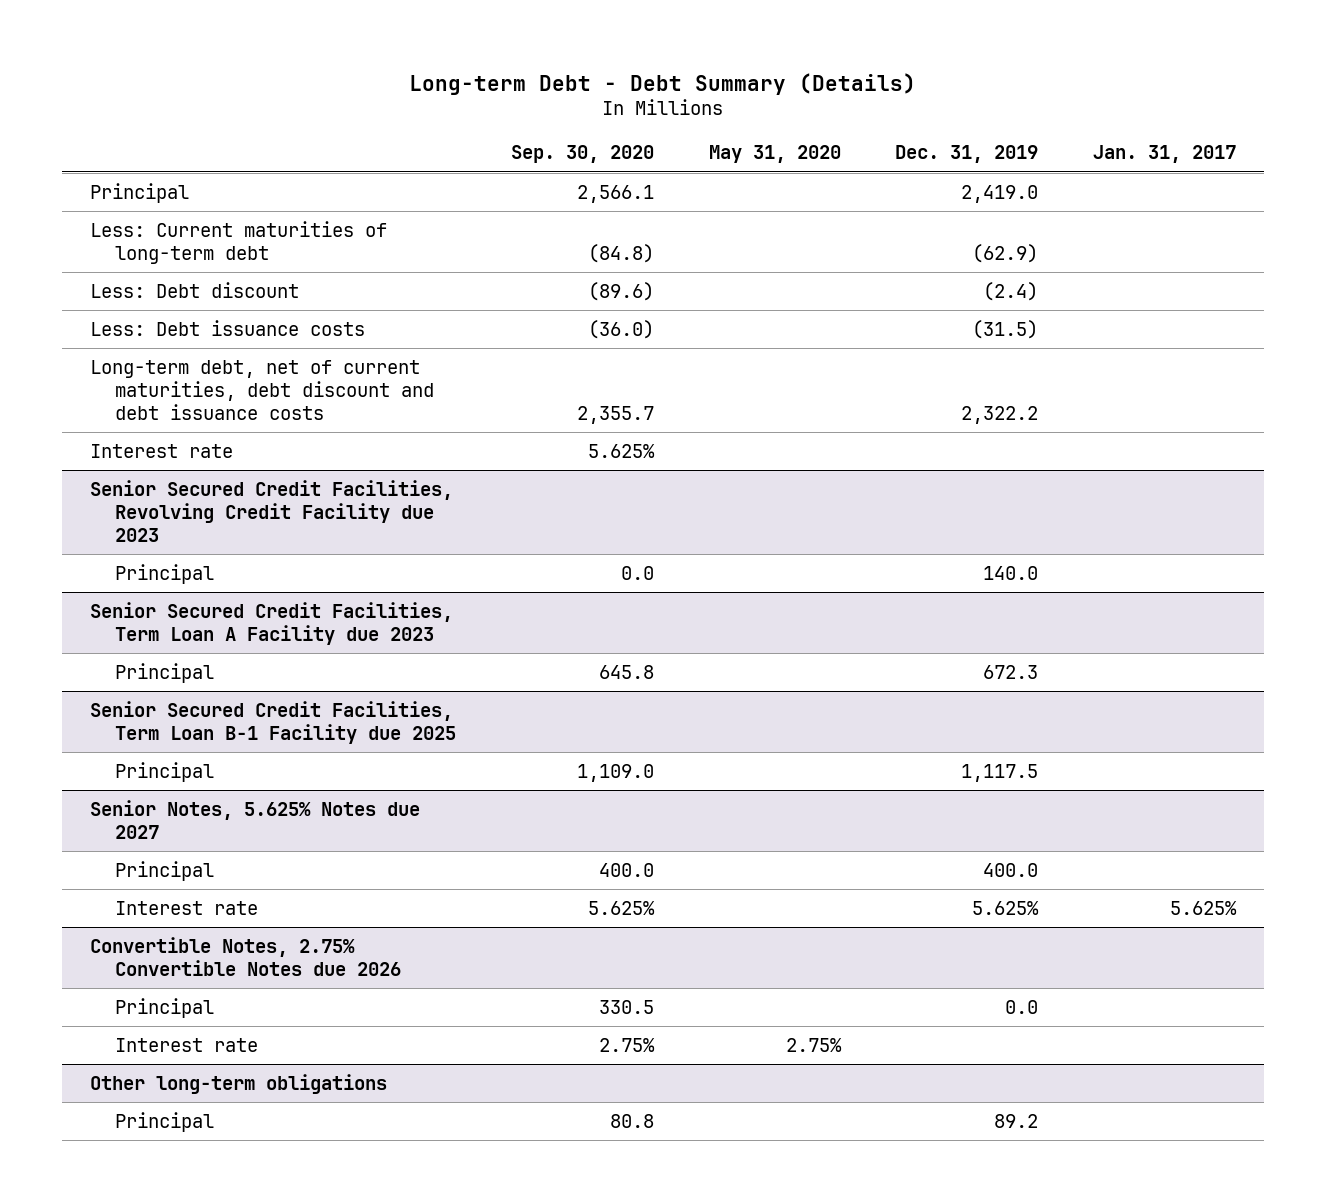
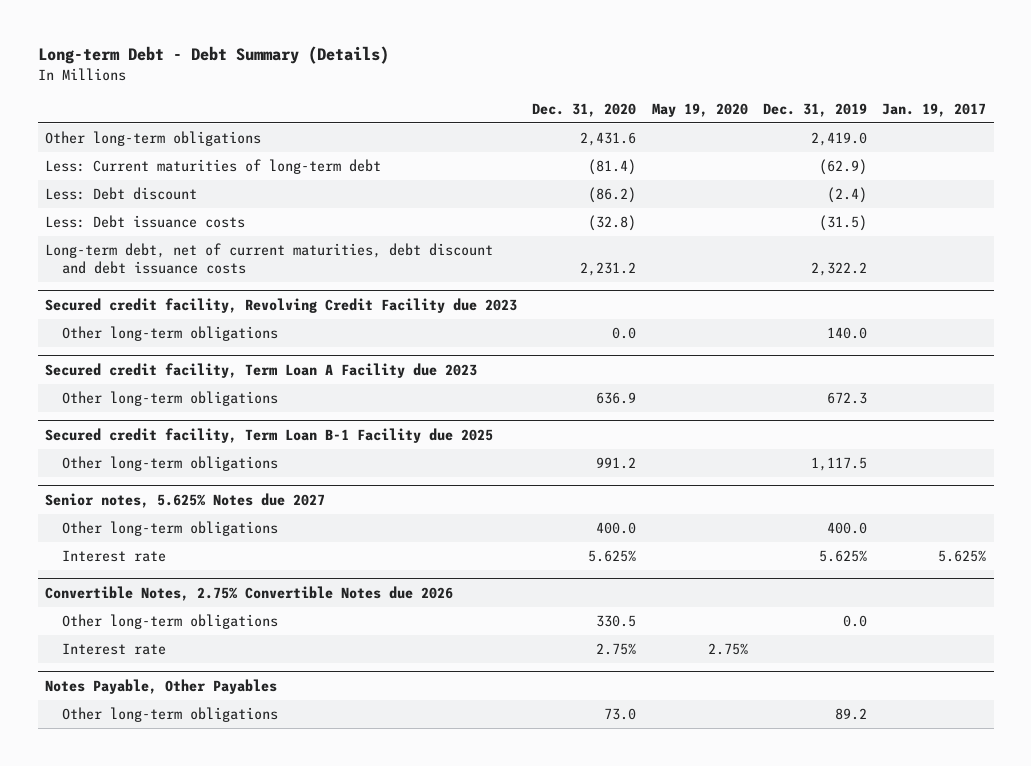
[510,145,654,164] Sep. 30, 2020 -> none
[708,145,841,164] May 31, 2020 -> none
[1093,145,1237,164] Jan. 31, 2017 -> none
none -> [532,102,637,117] Dec. 31, 2020
none -> [651,102,748,117] May 19, 2020
none -> [882,102,987,117] Jan. 19, 2017
[89,182,189,203] Principal -> [45,131,262,147] Other long-term obligations
[89,443,233,458] Interest rate -> none
[89,479,453,543] Senior Secured Credit Facilities, Revolving Credit Facility due 2023 -> [45,298,518,314] Secured credit facility, Revolving Credit Facility due 2023
[114,563,214,584] Principal -> [62,326,279,342] Other long-term obligations
[89,601,453,645] Senior Secured Credit Facilities, Term Loan A Facility due 2023 -> [45,363,478,379] Secured credit facility, Term Loan A Facility due 2023
[114,662,214,683] Principal -> [62,391,279,407] Other long-term obligations
[89,700,456,744] Senior Secured Credit Facilities, Term Loan B-1 Facility due 2025 -> [45,428,494,444] Secured credit facility, Term Loan B-1 Facility due 2025
[114,761,214,782] Principal -> [62,456,279,472] Other long-term obligations
[89,799,420,839] Senior Notes, 5.625% Notes due 2027 -> [45,493,326,509] Senior notes, 5.625% Notes due 2027
[114,860,214,881] Principal -> [62,521,279,537] Other long-term obligations
[114,997,214,1018] Principal -> [62,614,279,630] Other long-term obligations
[89,1073,387,1094] Other long-term obligations -> [45,679,278,695] Notes Payable, Other Payables
[114,1111,214,1132] Principal -> [62,707,279,723] Other long-term obligations

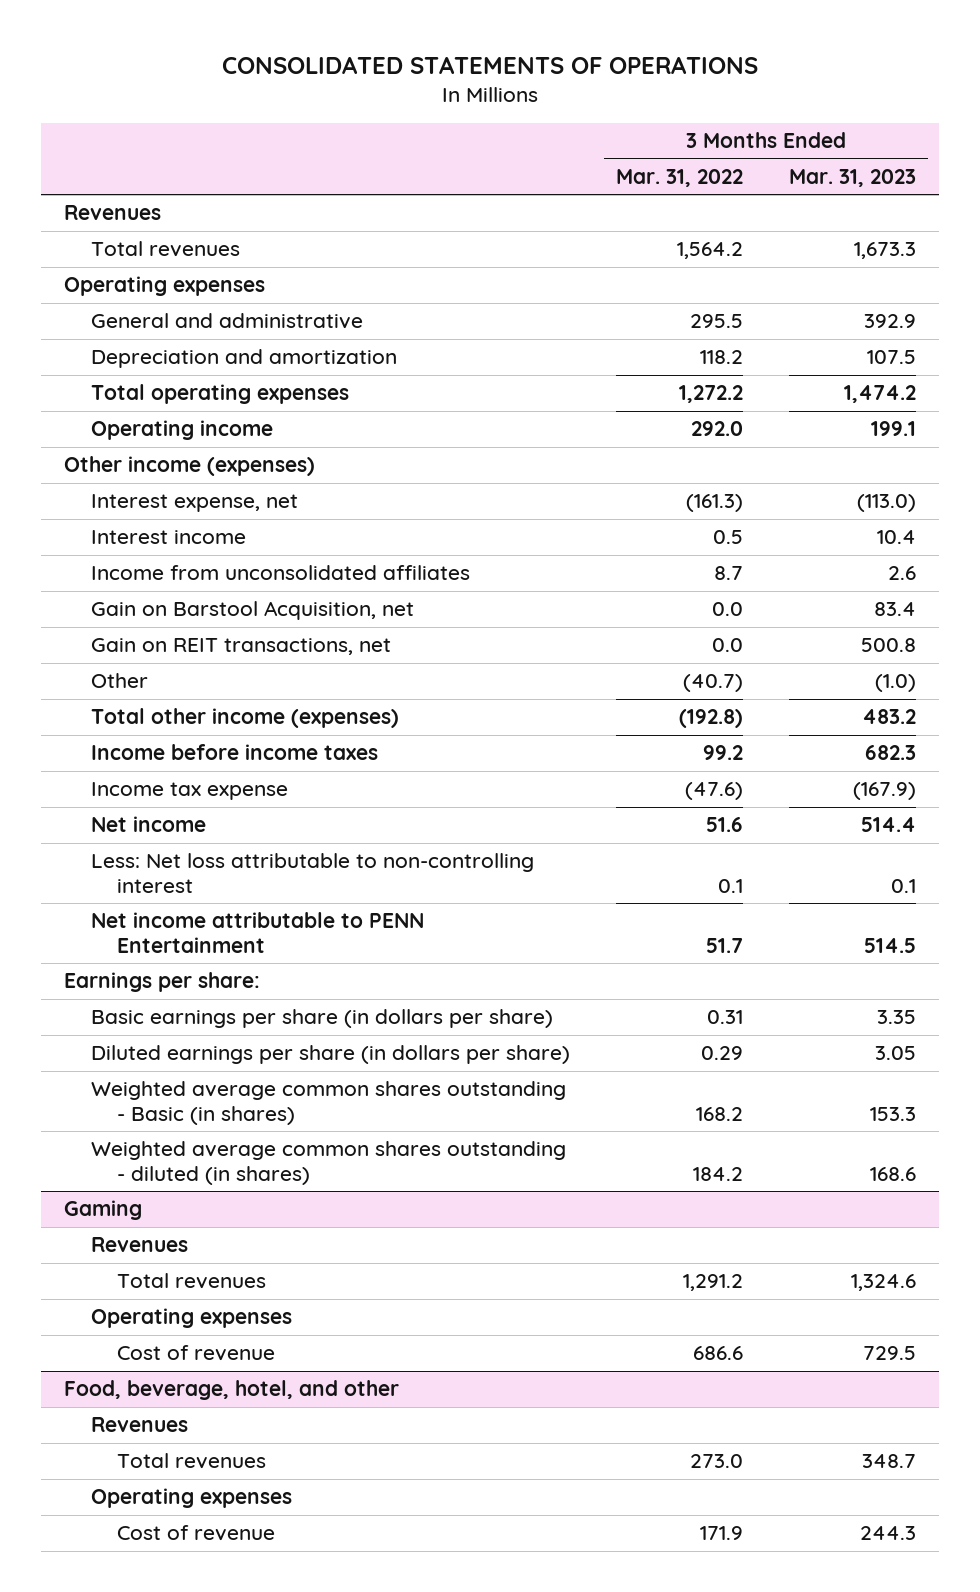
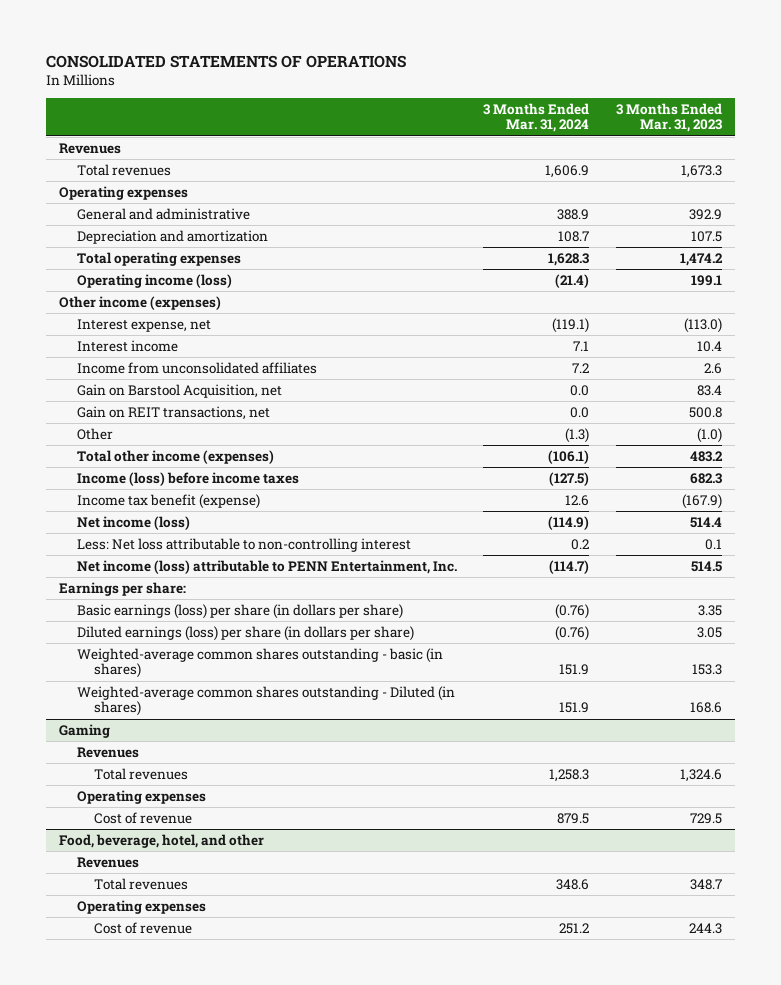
[615,169,743,188] Mar. 31, 2022 -> none
none -> [483,102,590,133] 3 Months Ended Mar. 31, 2024
[90,420,273,441] Operating income -> [76,273,232,288] Operating income (loss)
[90,744,378,761] Income before income taxes -> [76,471,299,486] Income (loss) before income taxes
[90,782,288,801] Income tax expense -> [76,493,260,509] Income tax benefit (expense)
[90,816,206,833] Net income -> [76,515,190,530] Net income (loss)
[90,912,424,954] Net income attributable to PENN Entertainment -> [76,559,457,574] Net income (loss) attributable to PENN Entertainment, Inc.
[90,1009,553,1029] Basic earnings per share (in dollars per share) -> [76,603,403,619] Basic earnings (loss) per share (in dollars per share)
[90,1045,570,1065] Diluted earnings per share (in dollars per share) -> [76,625,414,641] Diluted earnings (loss) per share (in dollars per share)
[90,1081,566,1126] Weighted average common shares outstanding - Basic (in shares) -> [76,647,443,679] Weighted-average common shares outstanding - basic (in shares)
[90,1141,566,1186] Weighted average common shares outstanding - diluted (in shares) -> [76,685,455,717] Weighted-average common shares outstanding - Diluted (in shares)

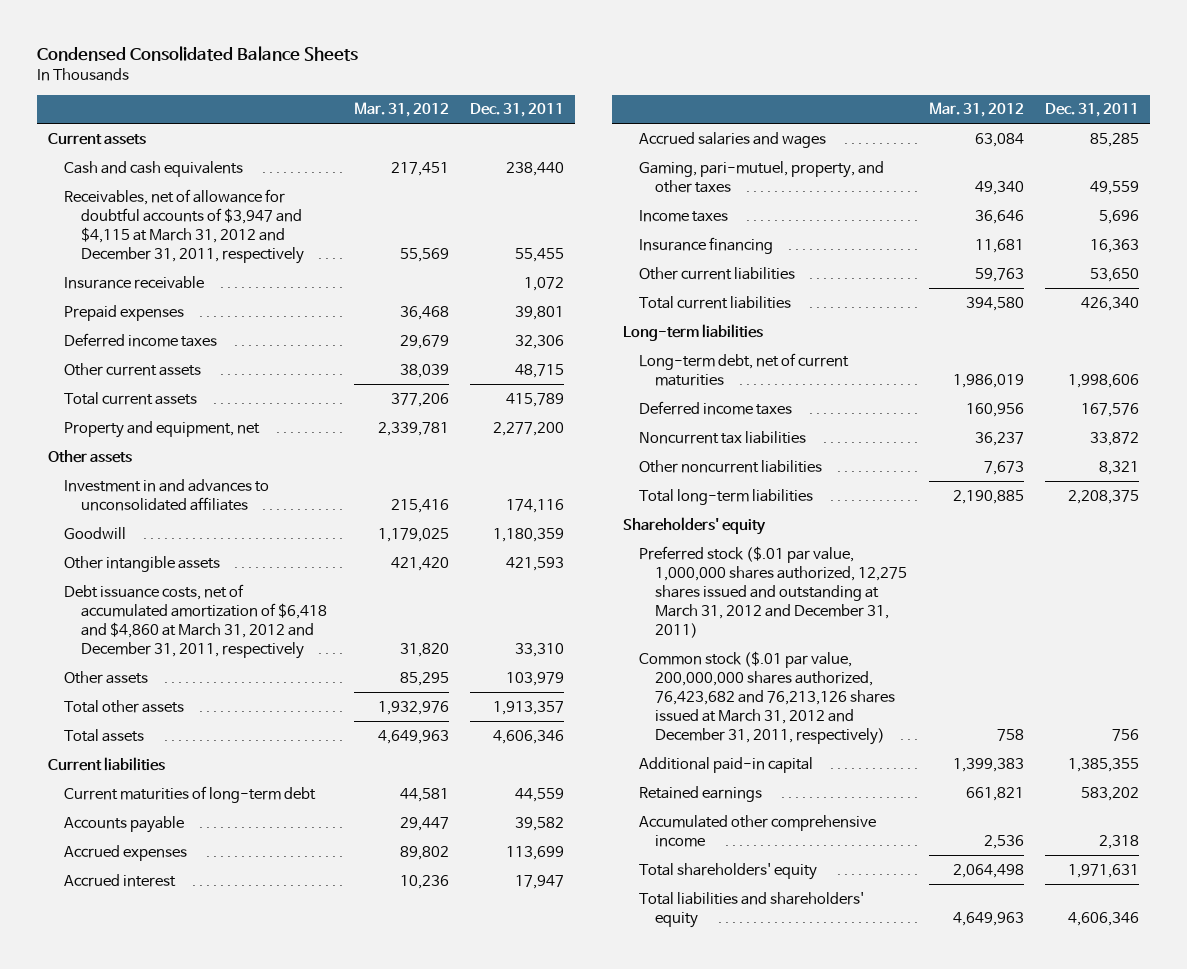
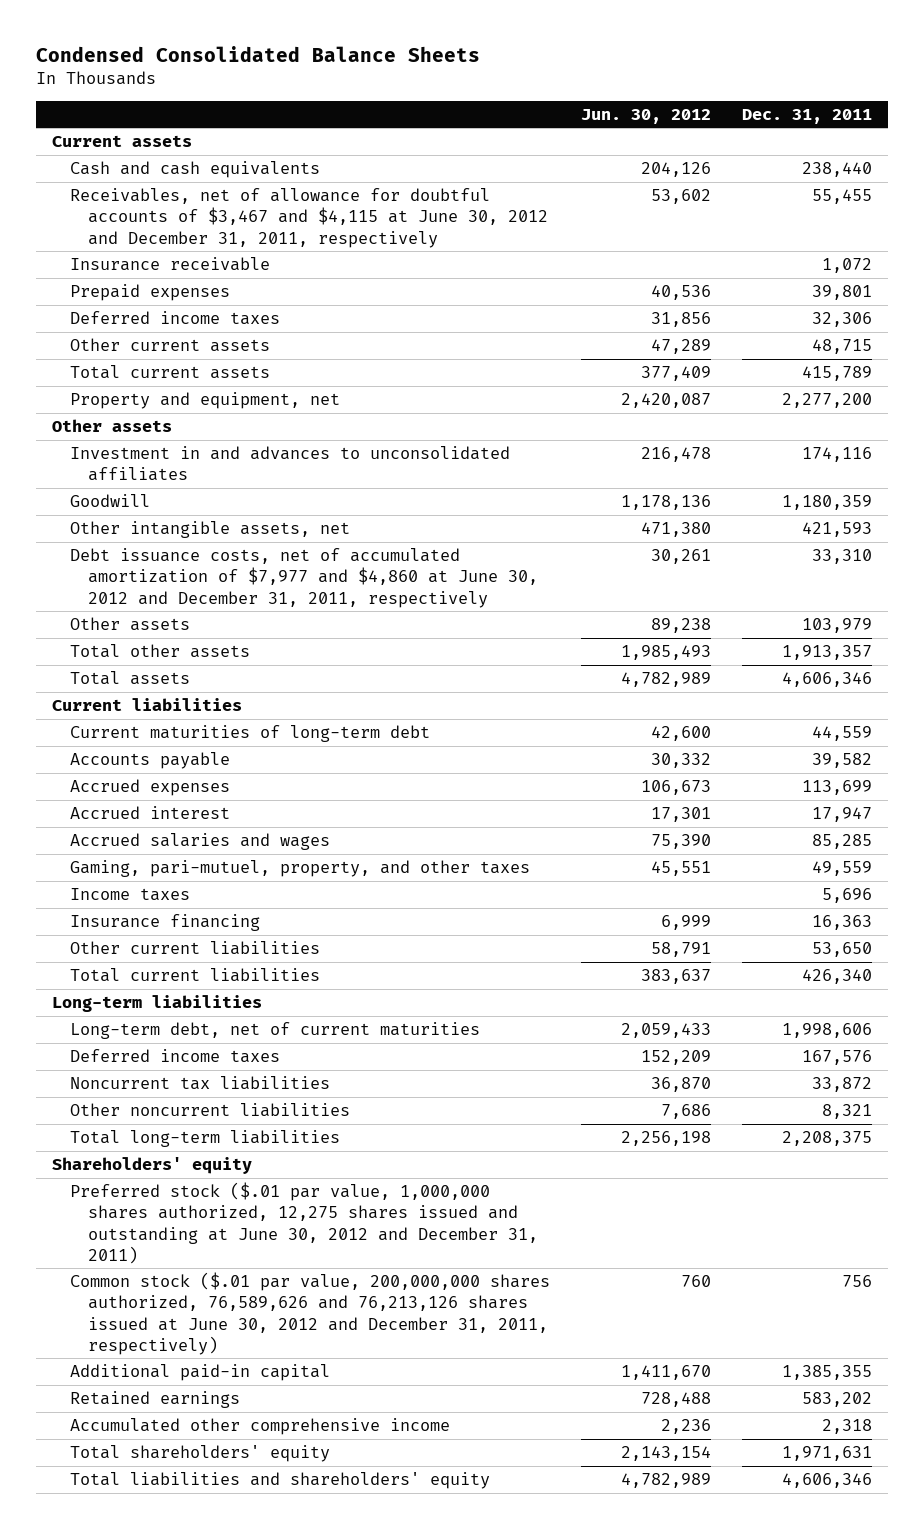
[353,102,449,118] Mar. 31, 2012 -> none
none -> [580,108,711,124] Jun. 30, 2012
[64,188,304,265] Receivables, net of allowance for doubtful accounts of $3,947 and $4,115 at March 31, 2012 and December 31, 2011, respectively -> [69,188,548,248] Receivables, net of allowance for doubtful accounts of $3,467 and $4,115 at June 30, 2012 and December 31, 2011, respectively
[64,555,221,572] Other intangible assets -> [69,521,350,539] Other intangible assets, net
[64,583,327,660] Debt issuance costs, net of accumulated amortization of $6,418 and $4,860 at March 31, 2012 and December 31, 2011, respectively -> [69,548,538,608] Debt issuance costs, net of accumulated amortization of $7,977 and $4,860 at June 30, 2012 and December 31, 2011, respectively
[638,545,908,639] Preferred stock ($.01 par value, 1,000,000 shares authorized, 12,275 shares issued and outstanding at March 31, 2012 and December 31, 2011) -> [69,1182,538,1264] Preferred stock ($.01 par value, 1,000,000 shares authorized, 12,275 shares issued and outstanding at June 30, 2012 and December 31, 2011)
[638,650,896,746] Common stock ($.01 par value, 200,000,000 shares authorized, 76,423,682 and 76,213,126 shares issued at March 31, 2012 and December 31, 2011, respectively) -> [69,1272,550,1355] Common stock ($.01 par value, 200,000,000 shares authorized, 76,589,626 and 76,213,126 shares issued at June 30, 2012 and December 31, 2011, respectively)

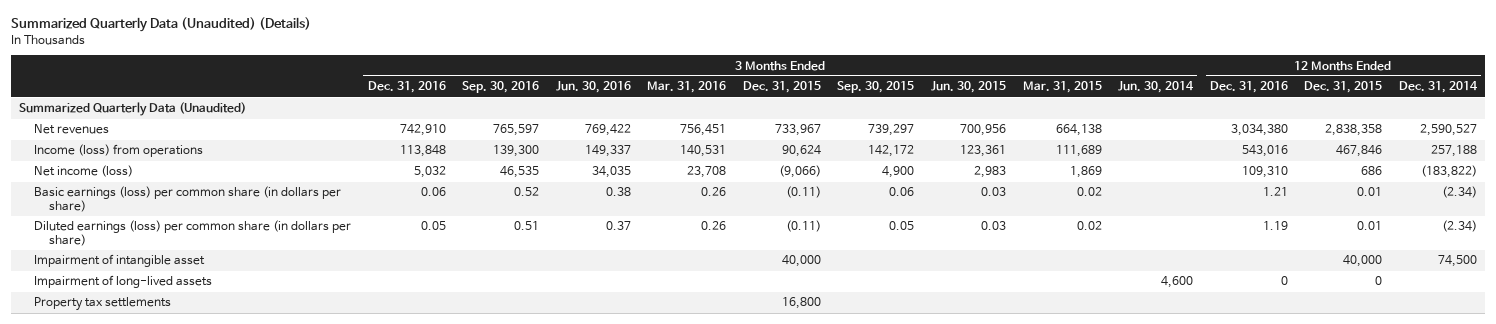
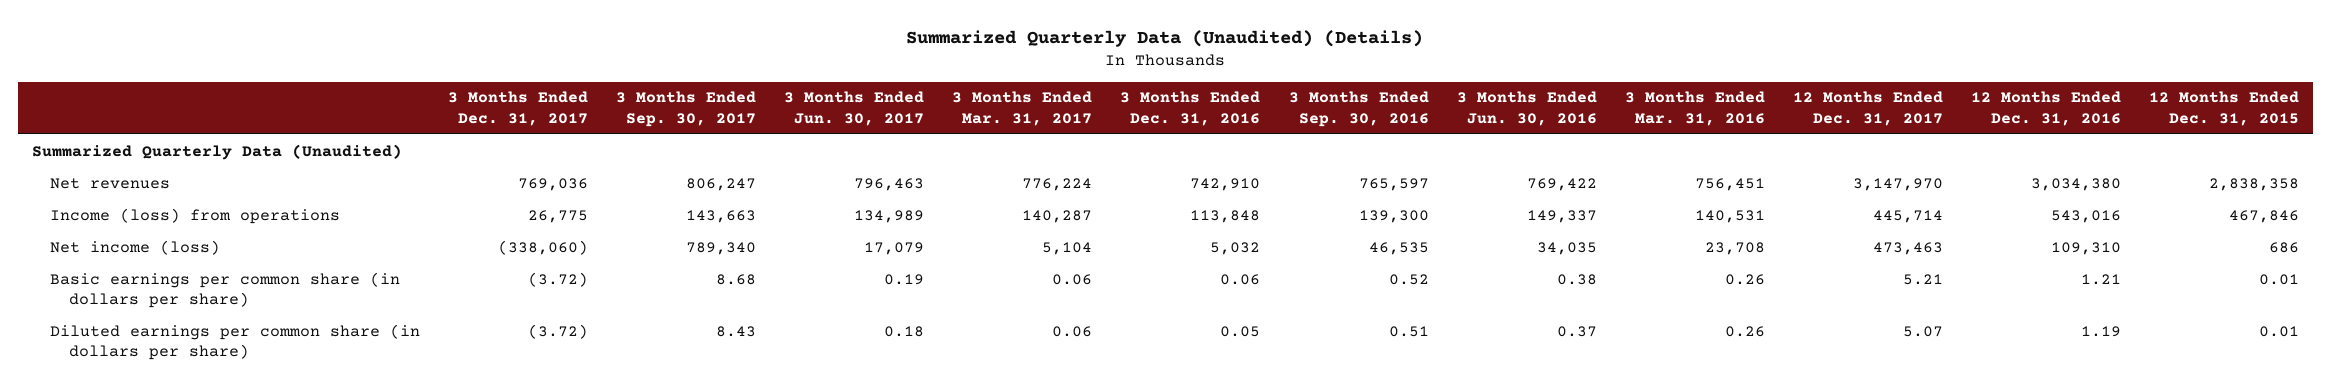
[742,81,821,94] Dec. 31, 2015 -> none
[837,81,915,94] Sep. 30, 2015 -> none
[931,81,1007,94] Jun. 30, 2015 -> none
[1022,81,1102,94] Mar. 31, 2015 -> none
[1118,81,1195,94] Jun. 30, 2014 -> none
[1399,81,1479,94] Dec. 31, 2014 -> none
none -> [448,91,589,126] 3 Months Ended Dec. 31, 2017
none -> [616,91,757,127] 3 Months Ended Sep. 30, 2017
none -> [784,91,925,126] 3 Months Ended Jun. 30, 2017
none -> [952,91,1093,126] 3 Months Ended Mar. 31, 2017
none -> [1792,91,1943,126] 12 Months Ended Dec. 31, 2017
[33,254,205,268] Impairment of intangible asset -> none
[33,275,212,289] Impairment of long-lived assets -> none
[33,297,171,312] Property tax settlements -> none
[33,186,341,213] Basic earnings (loss) per common share (in dollars per share) -> [50,271,401,308] Basic earnings per common share (in dollars per share)
[33,220,351,247] Diluted earnings (loss) per common share (in dollars per share) -> [50,323,421,360] Diluted earnings per common share (in dollars per share)

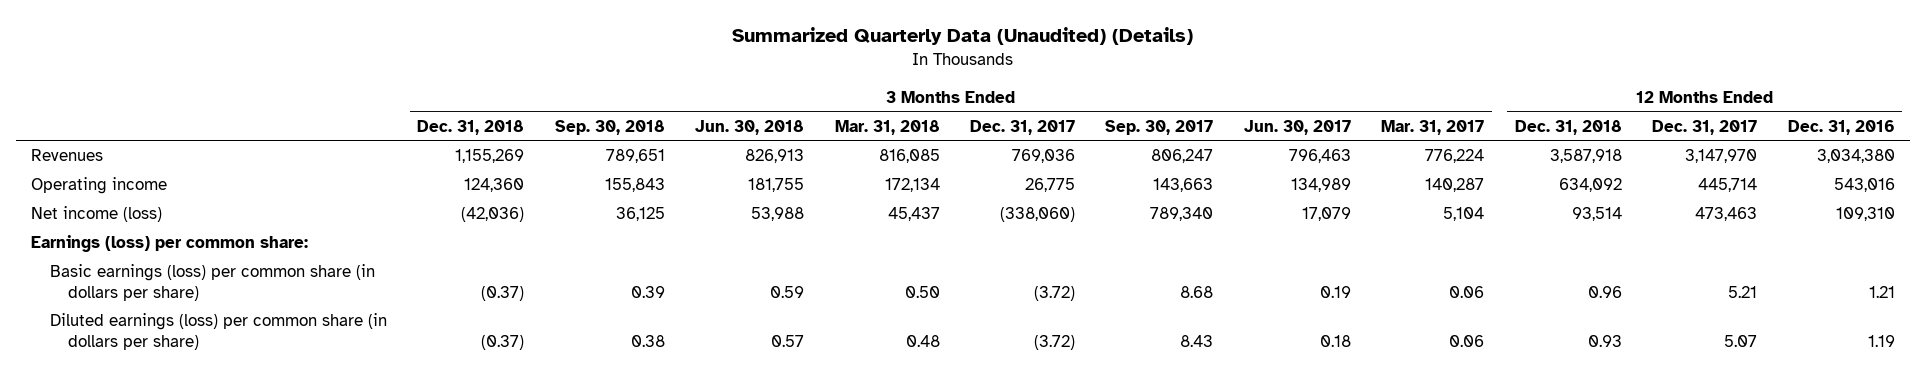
[1120,91,1261,126] 3 Months Ended Dec. 31, 2016 -> none
[1288,91,1429,127] 3 Months Ended Sep. 30, 2016 -> none
[1456,91,1597,126] 3 Months Ended Jun. 30, 2016 -> none
[1624,91,1765,126] 3 Months Ended Mar. 31, 2016 -> none
[2148,91,2299,126] 12 Months Ended Dec. 31, 2015 -> none
none -> [417,119,525,135] Dec. 31, 2018
none -> [554,119,665,135] Sep. 30, 2018
none -> [695,119,805,135] Jun. 30, 2018
none -> [834,119,940,135] Mar. 31, 2018
none -> [1514,119,1622,135] Dec. 31, 2018
[31,143,402,160] Summarized Quarterly Data (Unaudited) -> none
[50,177,171,189] Net revenues -> [31,149,104,162] Revenues
[50,207,341,224] Income (loss) from operations -> [31,177,168,195] Operating income
none -> [31,235,309,253] Earnings (loss) per common share:
[50,271,401,308] Basic earnings per common share (in dollars per share) -> [49,264,375,301] Basic earnings (loss) per common share (in dollars per share)
[50,323,421,360] Diluted earnings per common share (in dollars per share) -> [49,313,387,350] Diluted earnings (loss) per common share (in dollars per share)

